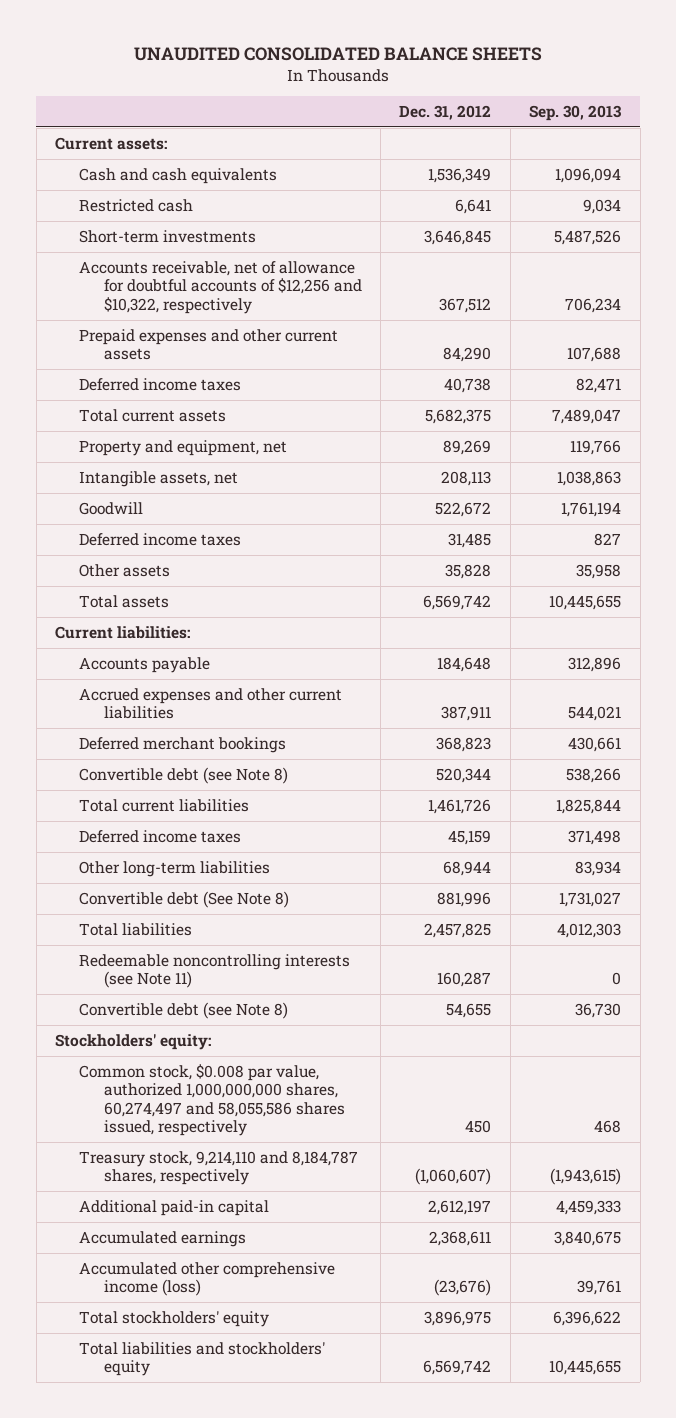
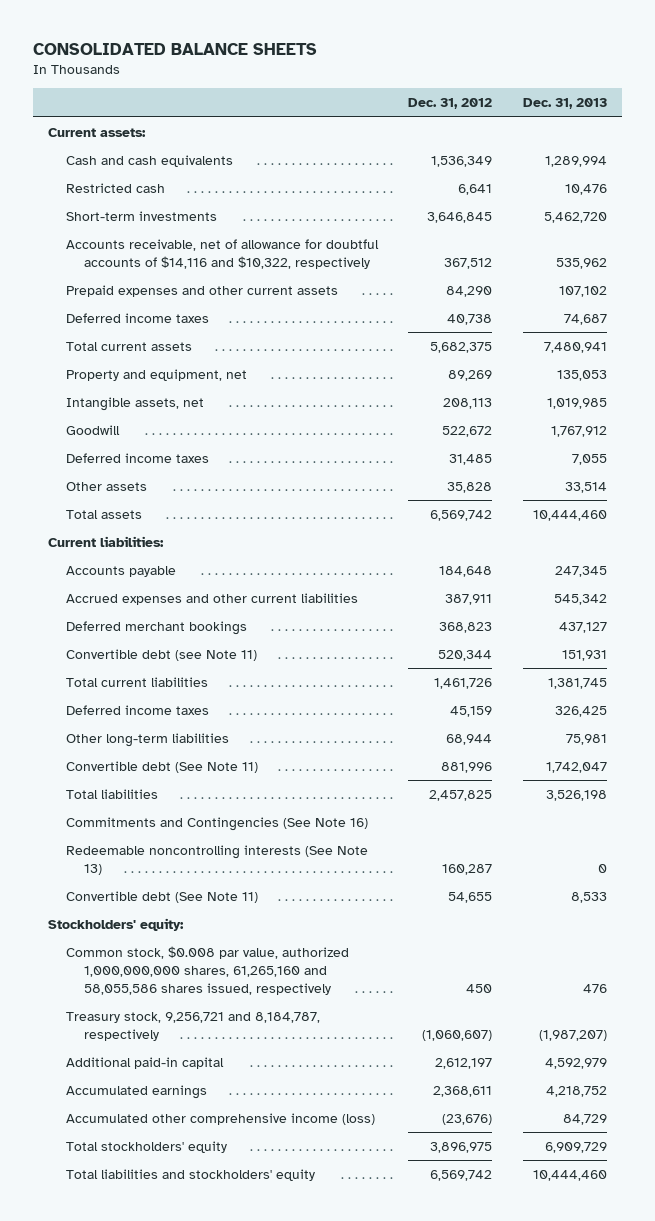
[134,47,543,62] UNAUDITED CONSOLIDATED BALANCE SHEETS -> [33,43,318,56] CONSOLIDATED BALANCE SHEETS
[529,105,623,122] Sep. 30, 2013 -> none
none -> [522,98,607,110] Dec. 31, 2013
[79,260,362,314] Accounts receivable, net of allowance for doubtful accounts of $12,256 and $10,322, respectively -> [66,239,380,269] Accounts receivable, net of allowance for doubtful accounts of $14,116 and $10,322, respectively
[79,766,289,784] Convertible debt (see Note 8) -> [66,649,258,662] Convertible debt (see Note 11)
[79,890,290,908] Convertible debt (See Note 8) -> [66,761,259,774] Convertible debt (See Note 11)
none -> [66,817,369,832] Commitments and Contingencies (See Note 16)
[79,953,351,989] Redeemable noncontrolling interests (see Note 11) -> [66,845,369,875] Redeemable noncontrolling interests (See Note 13)
[79,1001,289,1019] Convertible debt (see Note 8) -> [66,891,259,904] Convertible debt (See Note 11)
[79,1063,345,1137] Common stock, $0.008 par value, authorized 1,000,000,000 shares, 60,274,497 and 58,055,586 shares issued, respectively -> [66,946,350,995] Common stock, $0.008 par value, authorized 1,000,000,000 shares, 61,265,160 and 58,055,586 shares issued, respectively
[79,1150,359,1186] Treasury stock, 9,214,110 and 8,184,787 shares, respectively -> [66,1012,321,1041] Treasury stock, 9,256,721 and 8,184,787, respectively

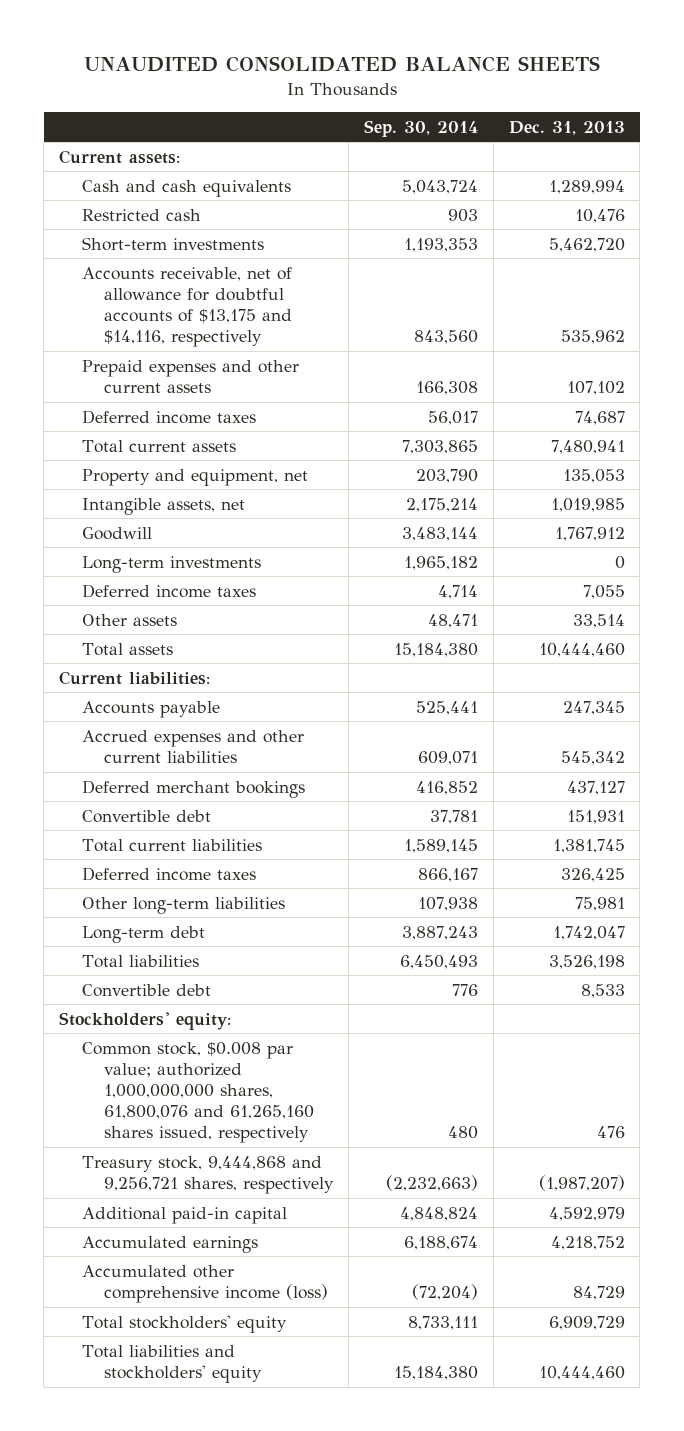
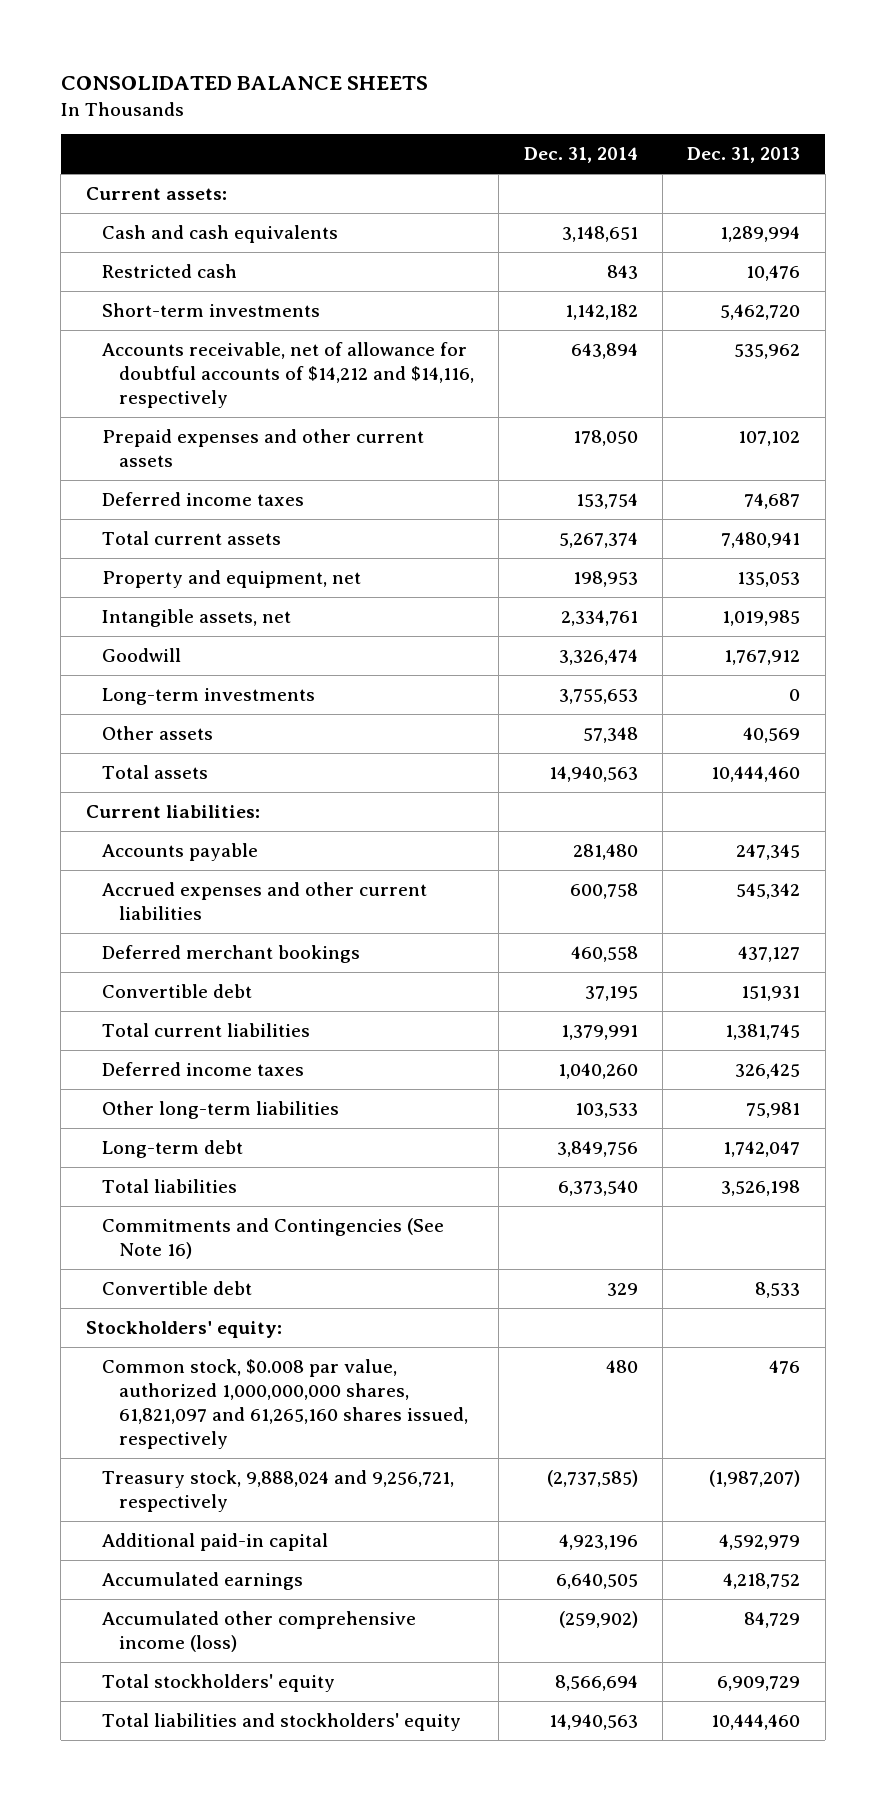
[83,56,600,73] UNAUDITED CONSOLIDATED BALANCE SHEETS -> [60,76,428,91] CONSOLIDATED BALANCE SHEETS
[363,119,478,137] Sep. 30, 2014 -> none
none -> [523,147,638,164] Dec. 31, 2014
[81,266,293,348] Accounts receivable, net of allowance for doubtful accounts of $13,175 and $14,116, respectively -> [102,342,474,408] Accounts receivable, net of allowance for doubtful accounts of $14,212 and $14,116, respectively
[81,583,256,598] Deferred income taxes -> none
[572,613,625,628] 33,514 -> [743,727,801,744] 40,569
none -> [102,1218,445,1259] Commitments and Contingencies (See Note 16)
[81,1041,315,1144] Common stock, $0.008 par value; authorized 1,000,000,000 shares, 61,800,076 and 61,265,160 shares issued, respectively -> [102,1359,468,1449] Common stock, $0.008 par value, authorized 1,000,000,000 shares, 61,821,097 and 61,265,160 shares issued, respectively
[81,1155,335,1194] Treasury stock, 9,444,868 and 9,256,721 shares, respectively -> [102,1470,455,1512] Treasury stock, 9,888,024 and 9,256,721, respectively

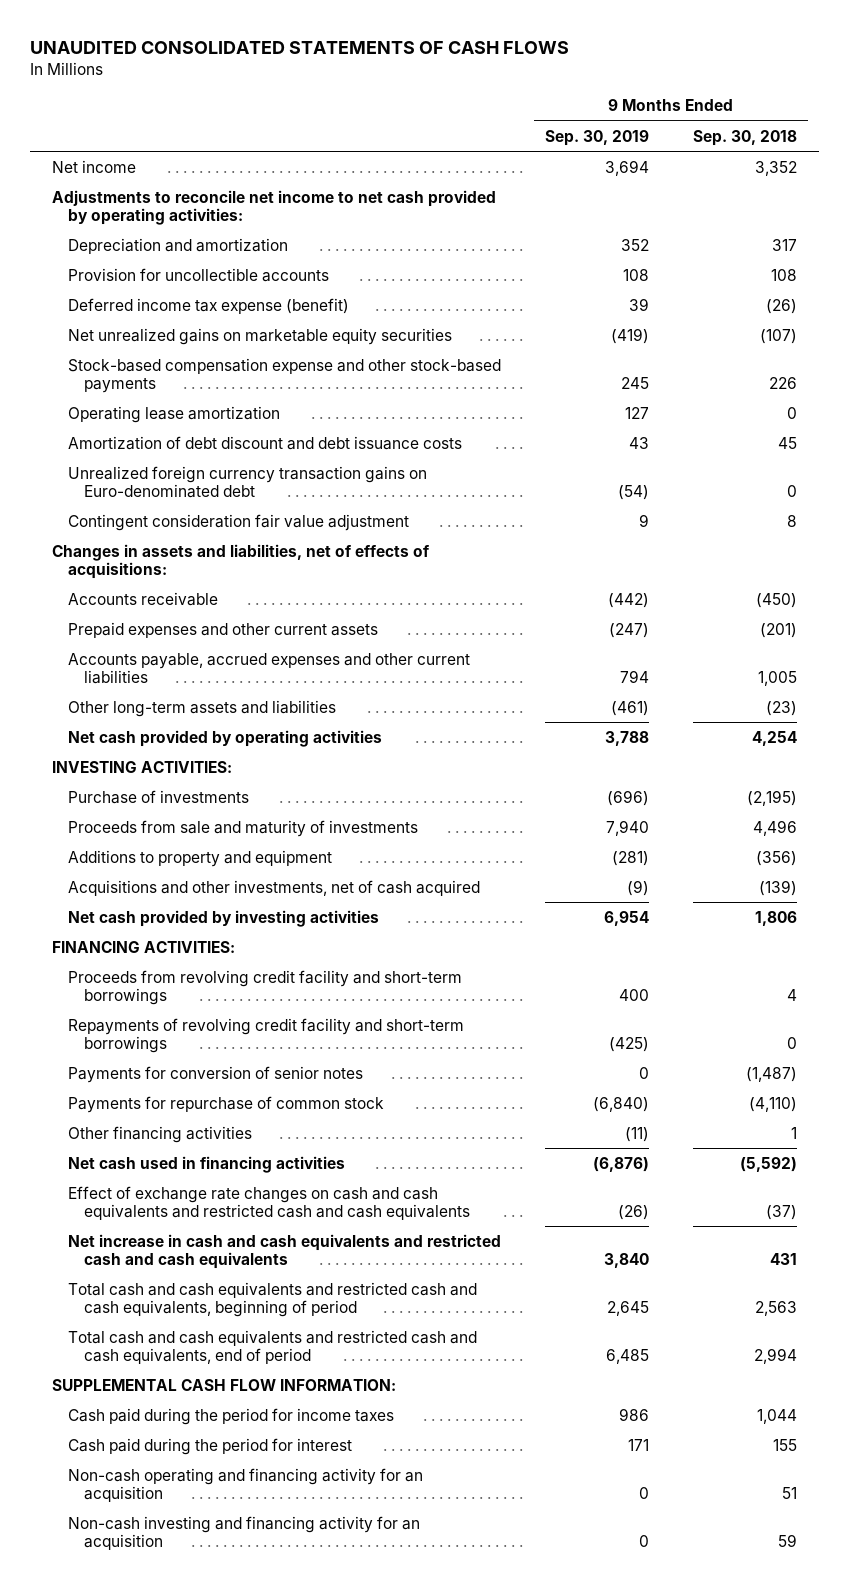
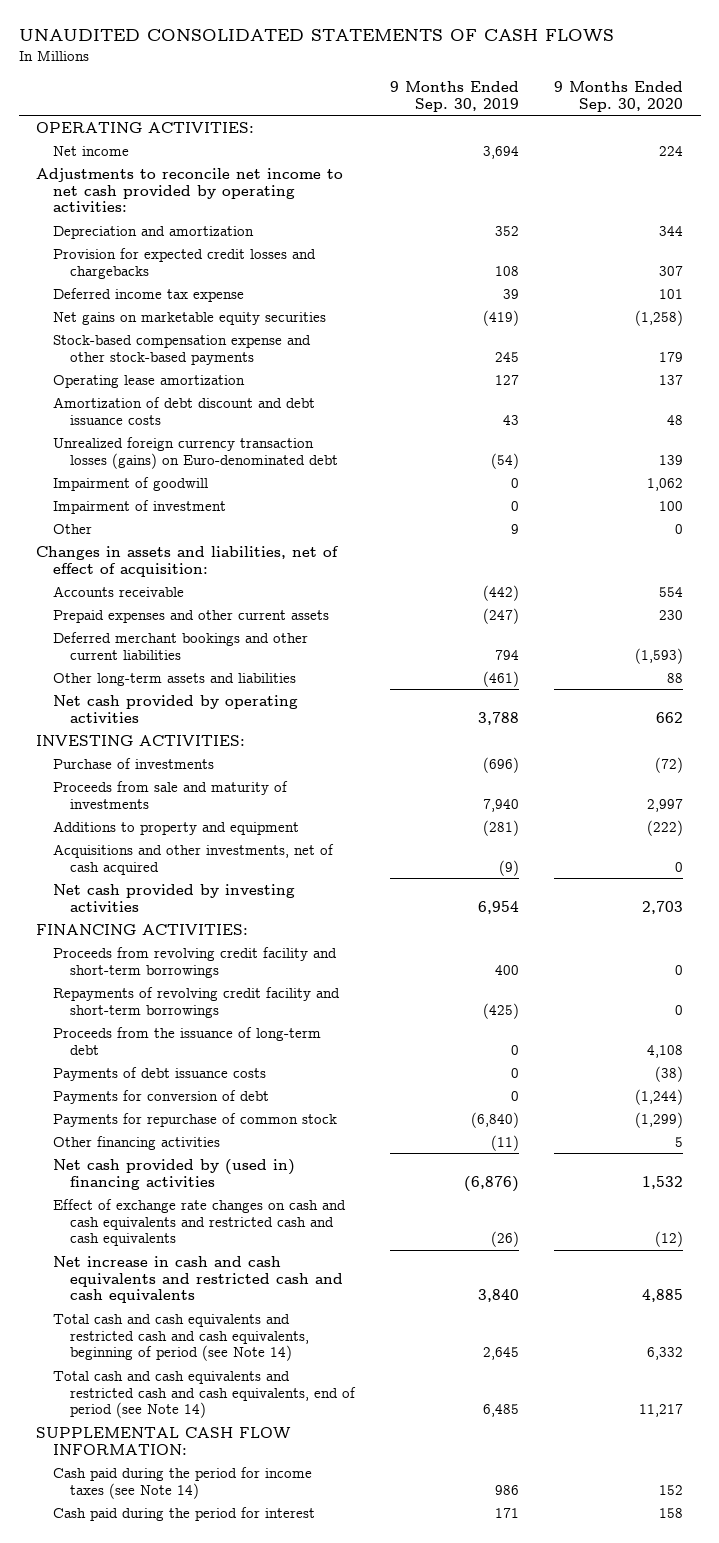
[693,129,798,146] Sep. 30, 2018 -> none
none -> [554,80,684,112] 9 Months Ended Sep. 30, 2020
none -> [36,121,255,133] OPERATING ACTIVITIES:
[67,267,329,282] Provision for uncollectible accounts -> none
none -> [53,247,317,279] Provision for expected credit losses and chargebacks
[67,297,349,314] Deferred income tax expense (benefit) -> [53,287,245,302] Deferred income tax expense
[67,327,452,345] Net unrealized gains on marketable equity securities -> [53,311,327,325] Net gains on marketable equity securities
[67,513,409,531] Contingent consideration fair value adjustment -> none
[67,465,427,498] Unrealized foreign currency transaction gains on Euro-denominated debt -> [53,436,339,469] Unrealized foreign currency transaction losses (gains) on Euro-denominated debt
none -> [53,476,209,491] Impairment of goodwill
none -> [53,499,227,514] Impairment of investment
none -> [53,523,93,534] Other
[52,543,431,579] Changes in assets and liabilities, net of effects of acquisitions: -> [36,545,340,577] Changes in assets and liabilities, net of effect of acquisition:
[67,652,470,684] Accounts payable, accrued expenses and other current liabilities -> [53,631,309,660] Deferred merchant bookings and other current liabilities
none -> [53,1026,322,1055] Proceeds from the issuance of long-term debt
none -> [53,1066,267,1081] Payments of debt issuance costs
[67,1065,363,1083] Payments for conversion of senior notes -> [53,1089,270,1104] Payments for conversion of debt
[67,1155,345,1173] Net cash used in financing activities -> [53,1158,296,1190] Net cash provided by (used in) financing activities
[67,1281,477,1317] Total cash and cash equivalents and restricted cash and cash equivalents, beginning of period -> [53,1313,310,1362] Total cash and cash equivalents and restricted cash and cash equivalents, beginning of period (see Note 14)
[67,1329,477,1364] Total cash and cash equivalents and restricted cash and cash equivalents, end of period -> [53,1370,357,1419] Total cash and cash equivalents and restricted cash and cash equivalents, end of period (see Note 14)
[67,1407,394,1425] Cash paid during the period for income taxes -> [53,1466,313,1499] Cash paid during the period for income taxes (see Note 14)
[67,1467,423,1502] Non-cash operating and financing activity for an acquisition -> none
[67,1515,420,1550] Non-cash investing and financing activity for an acquisition -> none

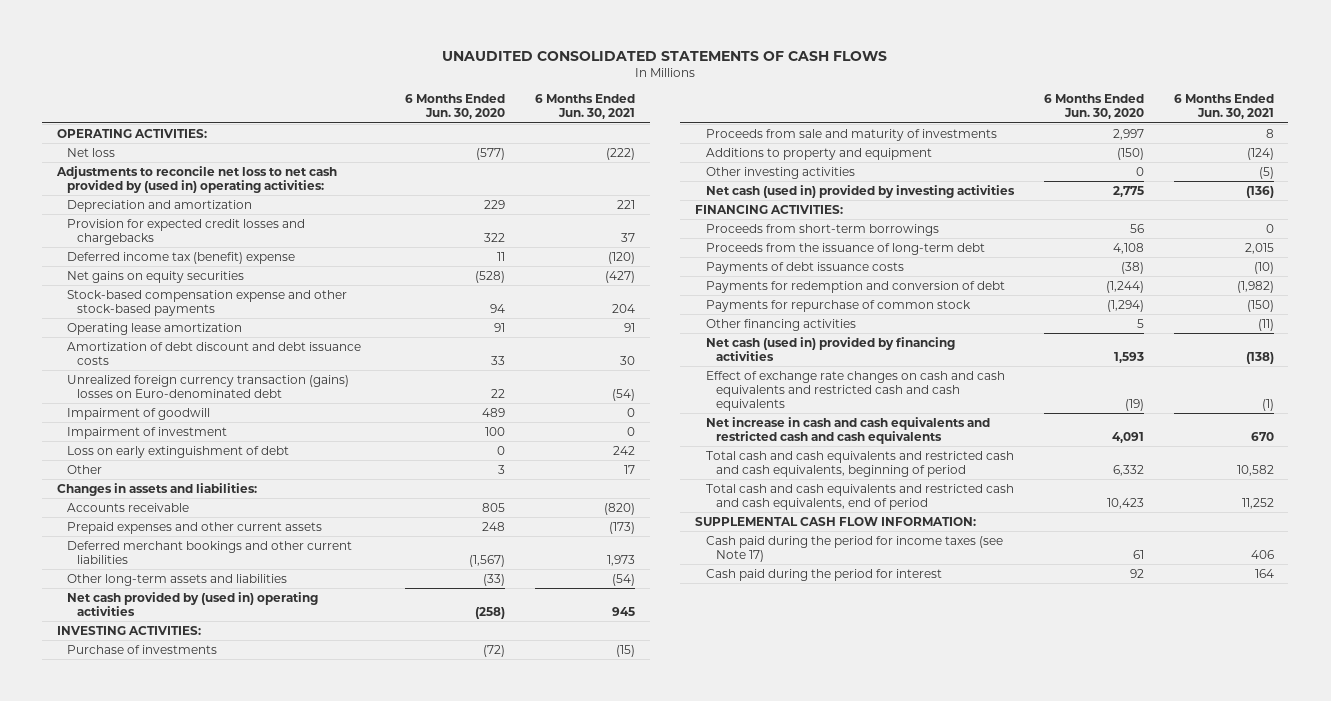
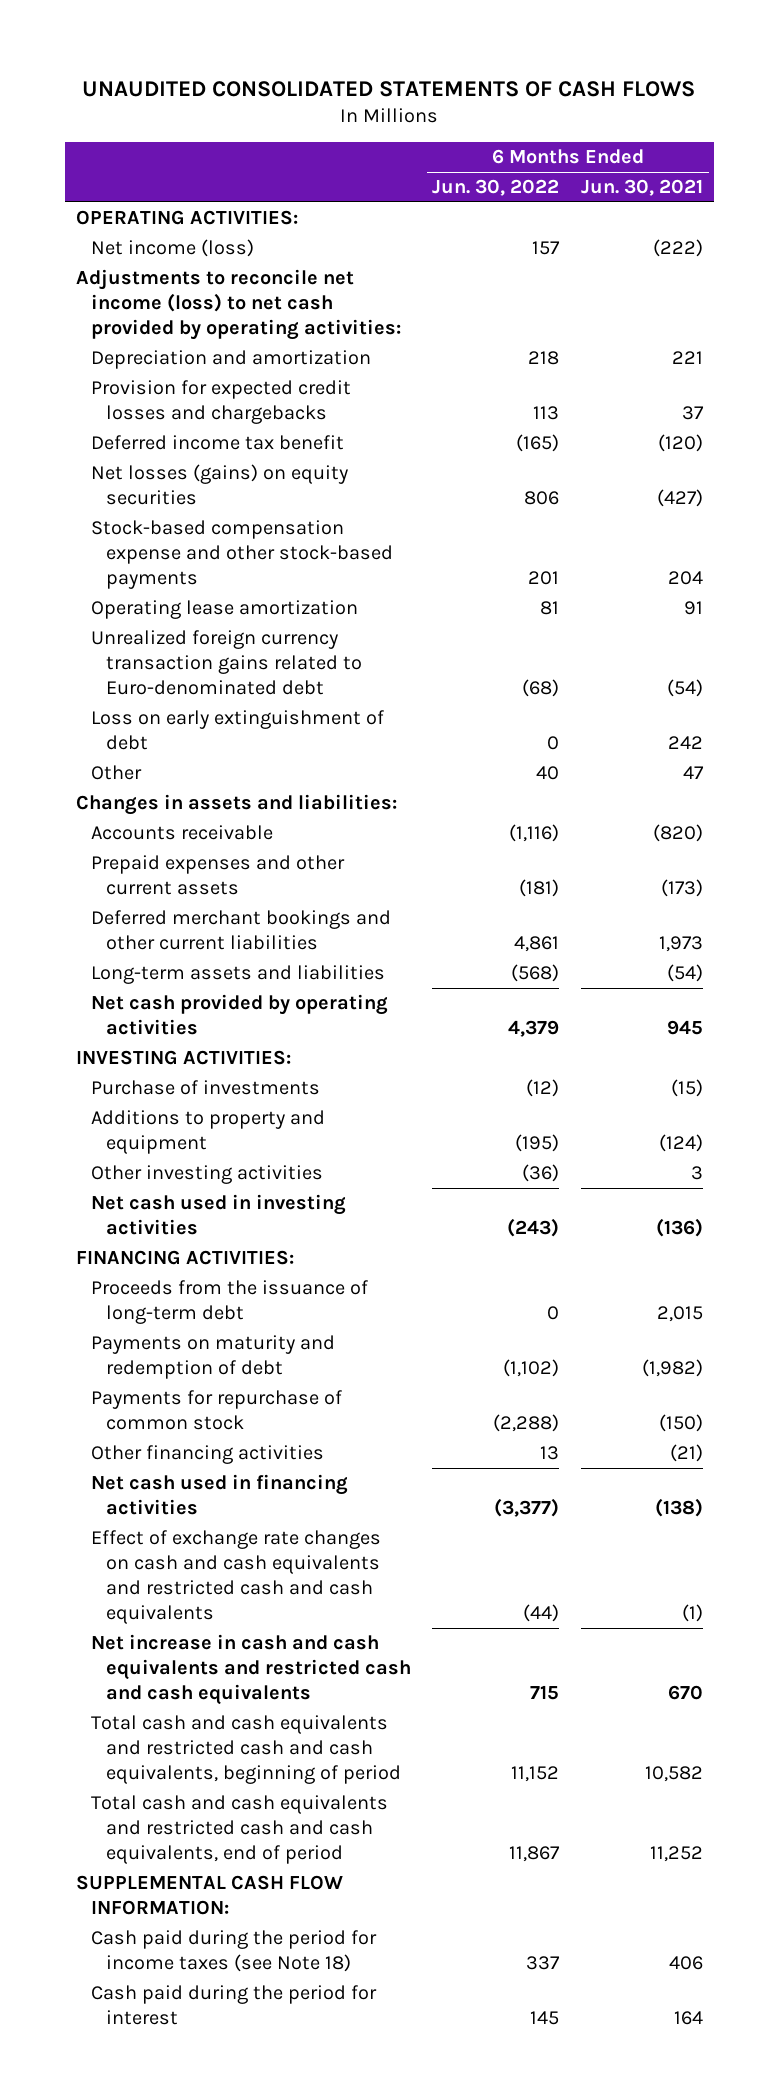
[405,94,506,120] 6 Months Ended Jun. 30, 2020 -> none
none -> [432,179,560,197] Jun. 30, 2022
[67,147,116,157] Net loss -> [90,239,254,258] Net income (loss)
[56,165,338,193] Adjustments to reconcile net loss to net cash provided by (used in) operating activities: -> [75,269,401,341] Adjustments to reconcile net income (loss) to net cash provided by operating activities:
[67,251,296,264] Deferred income tax (benefit) expense -> [90,435,344,451] Deferred income tax benefit
[67,270,245,283] Net gains on equity securities -> [90,464,348,506] Net losses (gains) on equity securities
[67,341,362,365] Amortization of debt discount and debt issuance costs -> none
[67,407,211,420] Impairment of goodwill -> none
[67,426,228,439] Impairment of investment -> none
[67,374,350,398] Unrealized foreign currency transaction (gains) losses on Euro-denominated debt -> [90,630,362,696] Unrealized foreign currency transaction gains related to Euro-denominated debt
[624,464,636,474] 17 -> [683,766,705,780] 47
[67,573,288,586] Other long-term assets and liabilities -> [90,965,385,985] Long-term assets and liabilities
[67,591,319,616] Net cash provided by (used in) operating activities -> [90,994,388,1036] Net cash provided by operating activities
[705,128,997,141] Proceeds from sale and maturity of investments -> none
[1258,166,1274,179] (5) -> [691,1166,704,1181] 3
[705,184,1015,198] Net cash (used in) provided by investing activities -> [90,1194,346,1236] Net cash used in investing activities
[705,223,939,236] Proceeds from short-term borrowings -> none
[705,261,904,274] Payments of debt issuance costs -> none
[705,280,1005,293] Payments for redemption and conversion of debt -> [90,1335,335,1380] Payments on maturity and redemption of debt
[1257,318,1274,331] (11) -> [670,1444,704,1463] (21)
[705,336,955,361] Net cash (used in) provided by financing activities -> [90,1474,348,1516] Net cash used in financing activities
[705,535,1003,562] Cash paid during the period for income taxes (see Note 17) -> [90,1930,377,1973] Cash paid during the period for income taxes (see Note 18)

